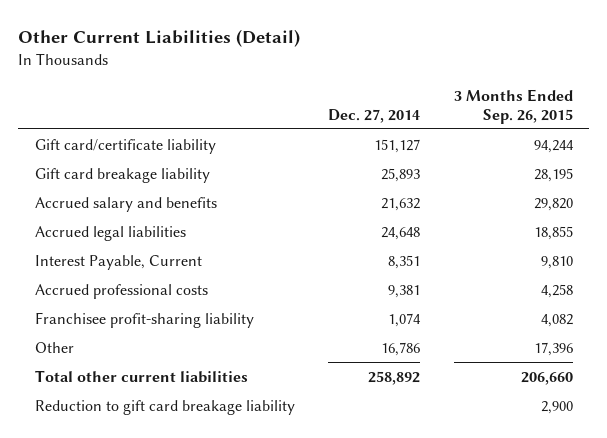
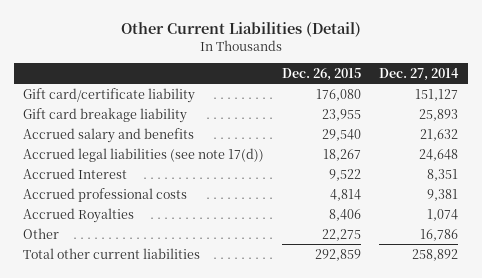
[453,88,573,124] 3 Months Ended Sep. 26, 2015 -> none
none -> [282,67,362,81] Dec. 26, 2015
[34,225,186,241] Accrued legal liabilities -> [23,147,265,162] Accrued legal liabilities (see note 17(d))
[34,254,202,270] Interest Payable, Current -> [23,167,128,179] Accrued Interest
[34,311,254,328] Franchisee profit-sharing liability -> [23,207,135,223] Accrued Royalties
[34,399,295,415] Reduction to gift card breakage liability -> none

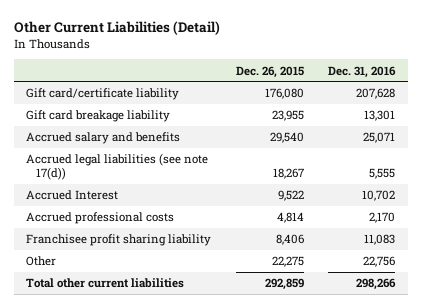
[379,67,460,81] Dec. 27, 2014 -> none
none -> [328,65,397,78] Dec. 31, 2016
[23,207,135,223] Accrued Royalties -> [26,234,212,247] Franchisee profit sharing liability

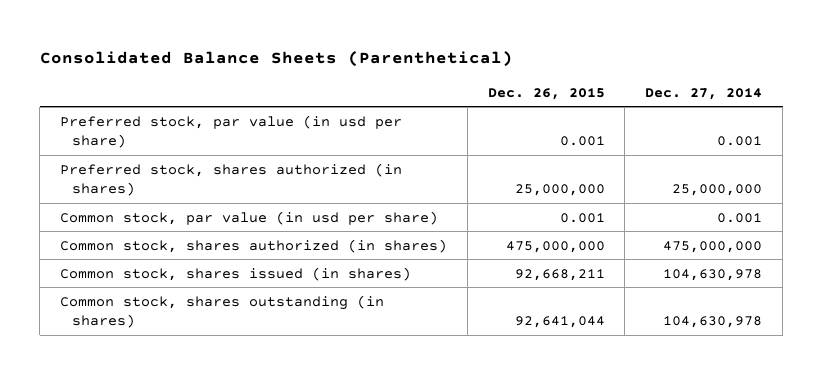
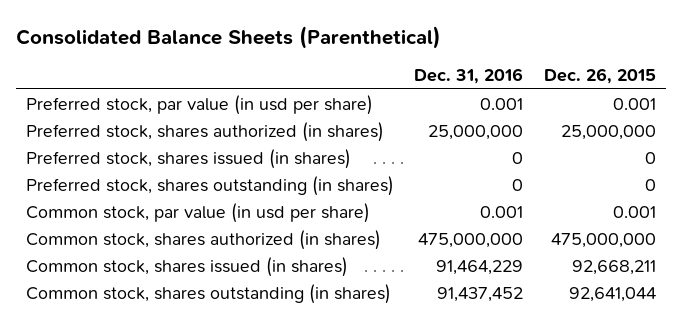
[645,87,763,100] Dec. 27, 2014 -> none
none -> [414,68,524,85] Dec. 31, 2016
none -> [26,148,352,169] Preferred stock, shares issued (in shares)
none -> [26,175,395,196] Preferred stock, shares outstanding (in shares)

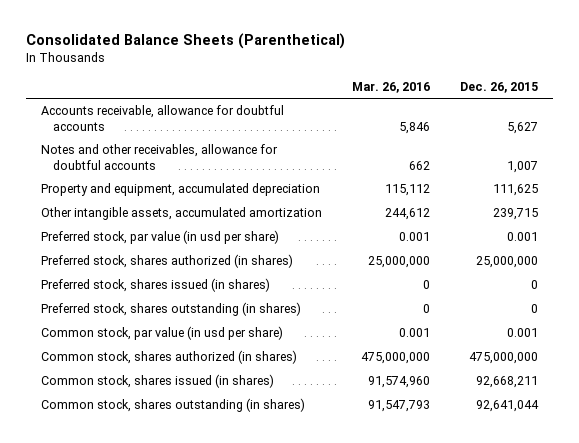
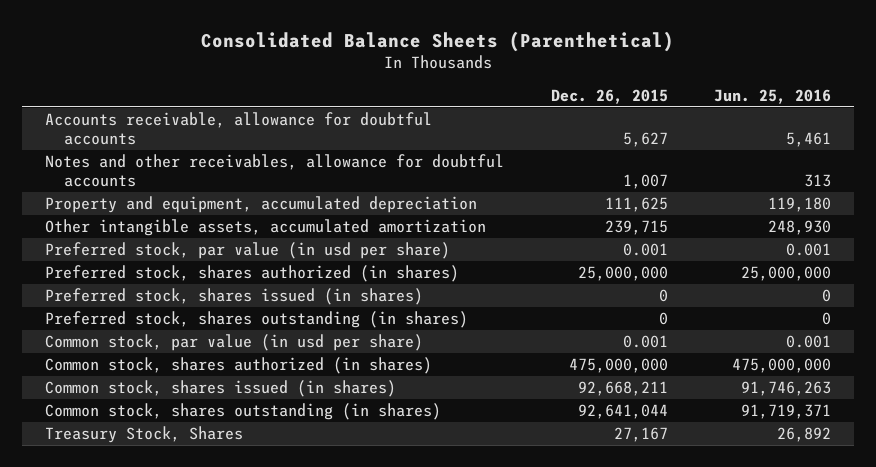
[351,81,430,93] Mar. 26, 2016 -> none
none -> [713,89,831,105] Jun. 25, 2016
none -> [45,426,244,444] Treasury Stock, Shares

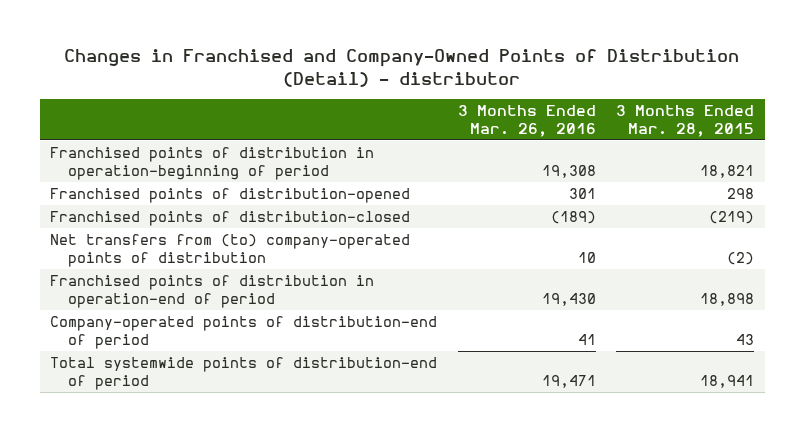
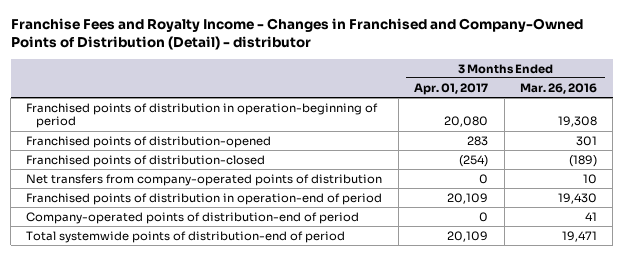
[64,49,740,87] Changes in Franchised and Company-Owned Points of Distribution (Detail) - distributor -> [10,17,583,50] Franchise Fees and Royalty Income - Changes in Franchised and Company-Owned Points of Distribution (Detail) - distributor
[616,105,755,137] 3 Months Ended Mar. 28, 2015 -> none
none -> [414,82,489,95] Apr. 01, 2017
[50,234,411,267] Net transfers from (to) company-operated points of distribution -> [26,173,383,186] Net transfers from company-operated points of distribution

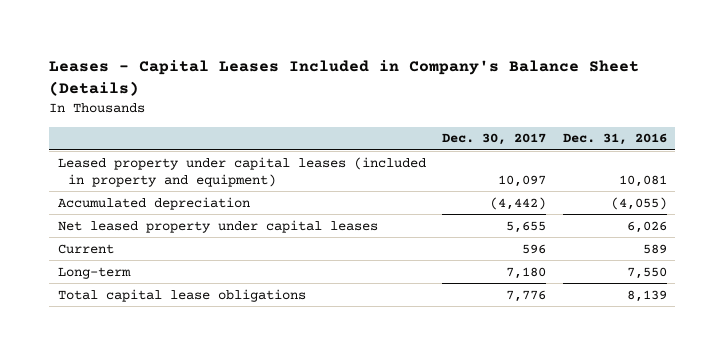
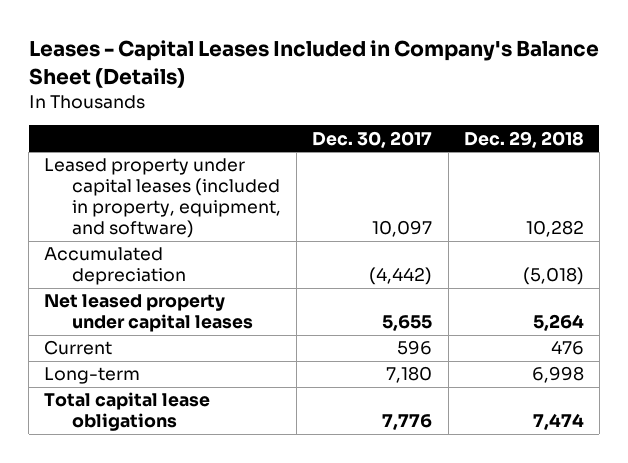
[562,133,667,146] Dec. 31, 2016 -> none
none -> [463,130,584,148] Dec. 29, 2018
[57,156,426,187] Leased property under capital leases (included in property and equipment) -> [44,158,282,239] Leased property under capital leases (included in property, equipment, and software)

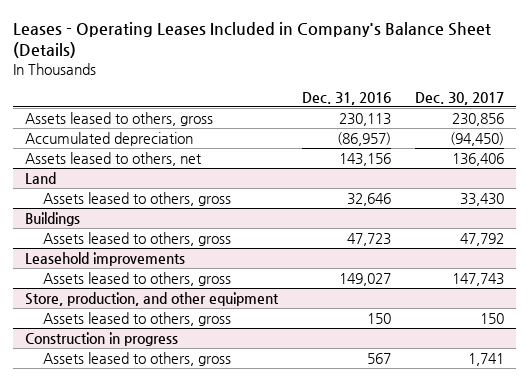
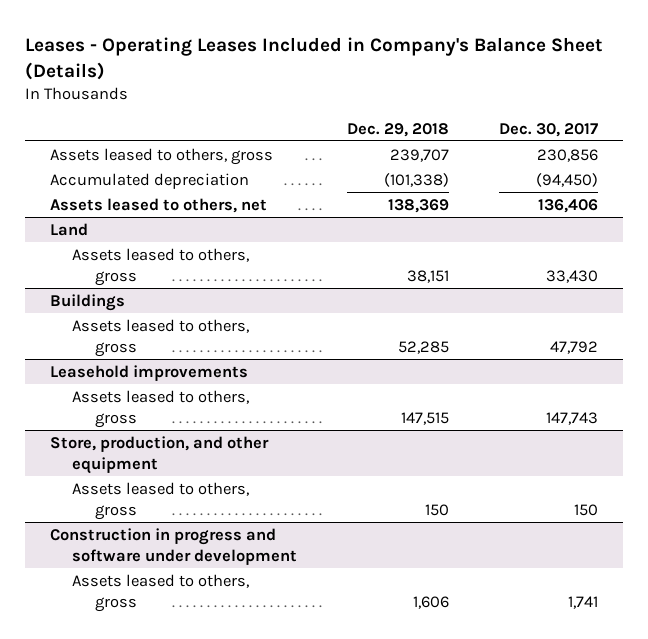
[301,91,391,105] Dec. 31, 2016 -> none
none -> [347,122,450,137] Dec. 29, 2018
[25,331,179,346] Construction in progress -> [49,527,298,565] Construction in progress and software under development

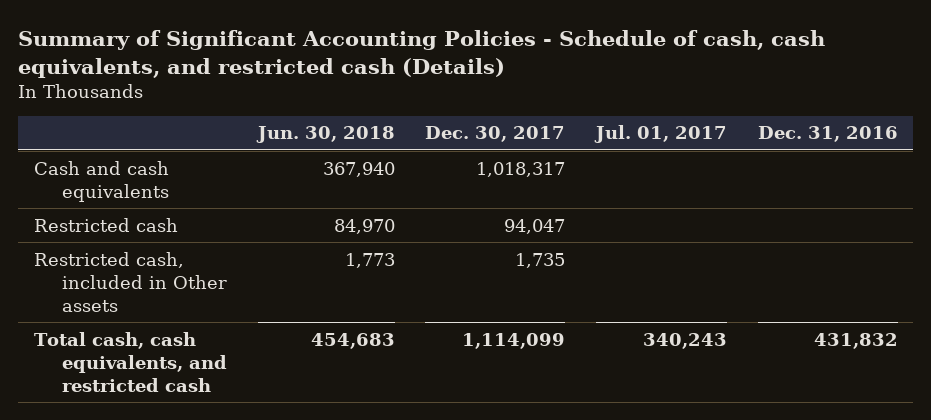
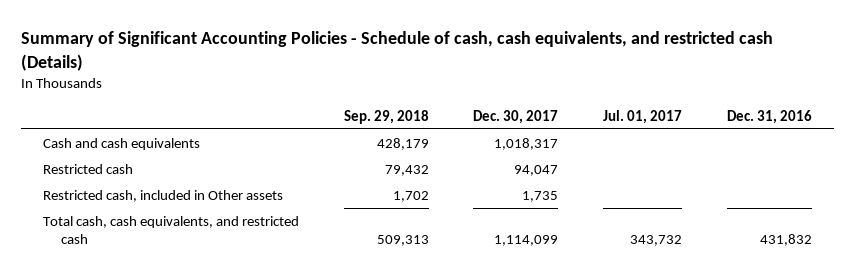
[255,126,395,144] Jun. 30, 2018 -> none
none -> [343,109,429,124] Sep. 29, 2018
[642,332,727,349] 340,243 -> [630,235,683,247] 343,732

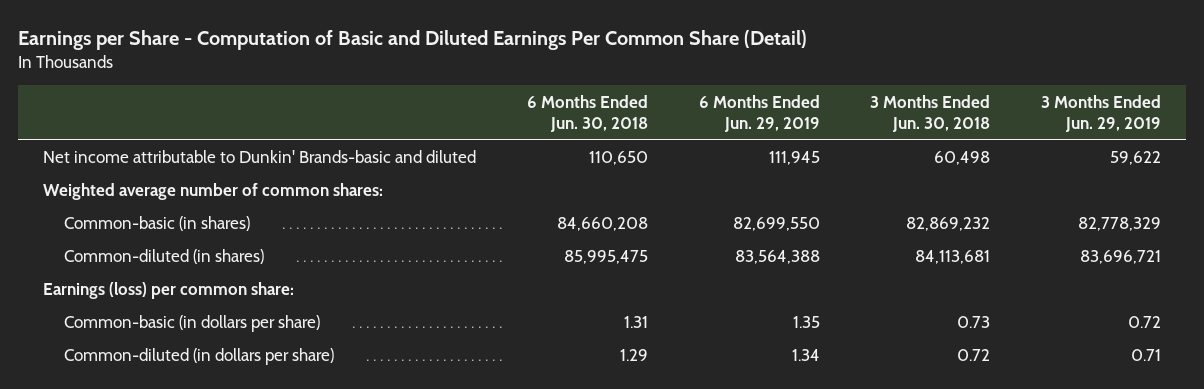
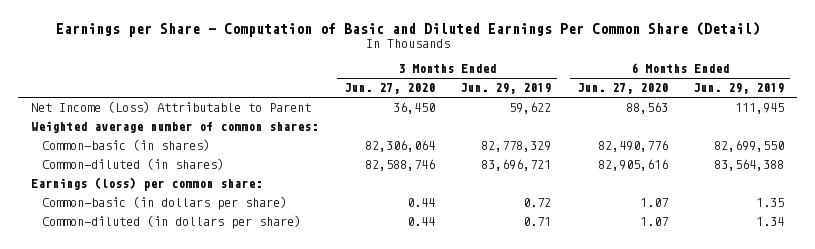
[526,95,648,132] 6 Months Ended Jun. 30, 2018 -> none
[870,95,991,132] 3 Months Ended Jun. 30, 2018 -> none
none -> [343,83,435,95] Jun. 27, 2020
none -> [576,83,668,95] Jun. 27, 2020
[43,149,477,163] Net income attributable to Dunkin' Brands-basic and diluted -> [31,101,312,114] Net Income (Loss) Attributable to Parent

